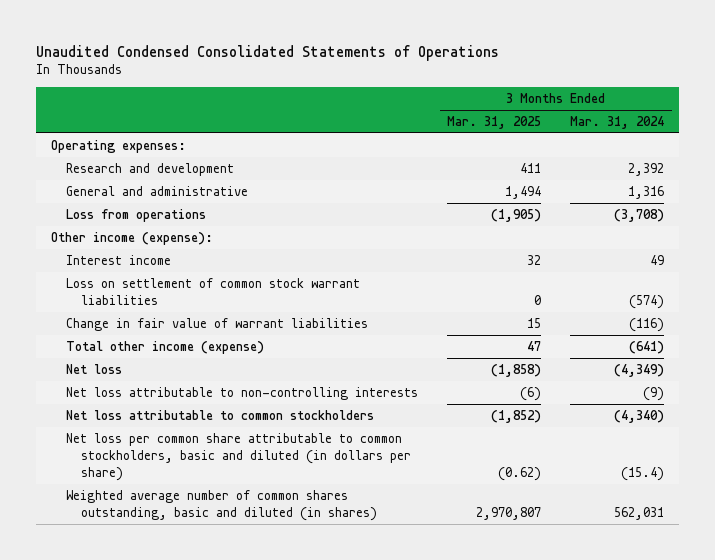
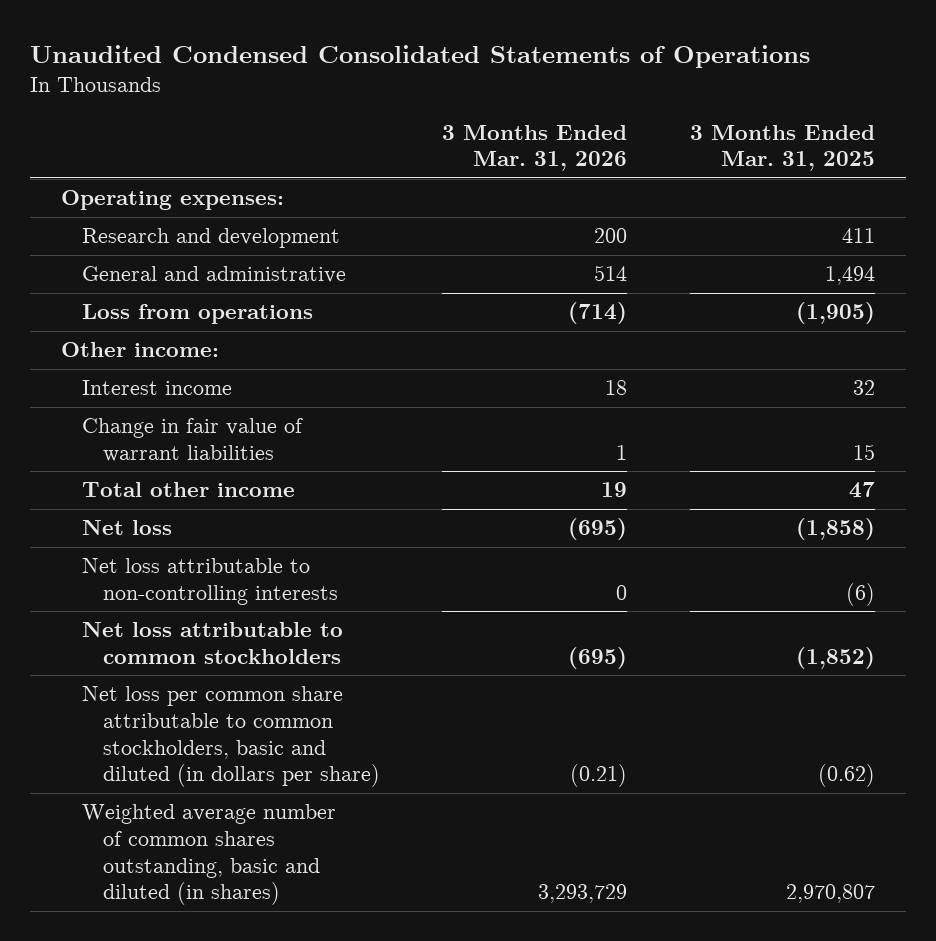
[570,116,665,130] Mar. 31, 2024 -> none
none -> [442,124,628,172] 3 Months Ended Mar. 31, 2026
[50,231,213,245] Other income (expense): -> [61,342,220,358] Other income:
[65,277,360,305] Loss on settlement of common stock warrant liabilities -> none
[65,340,264,354] Total other income (expense) -> [81,482,295,498] Total other income

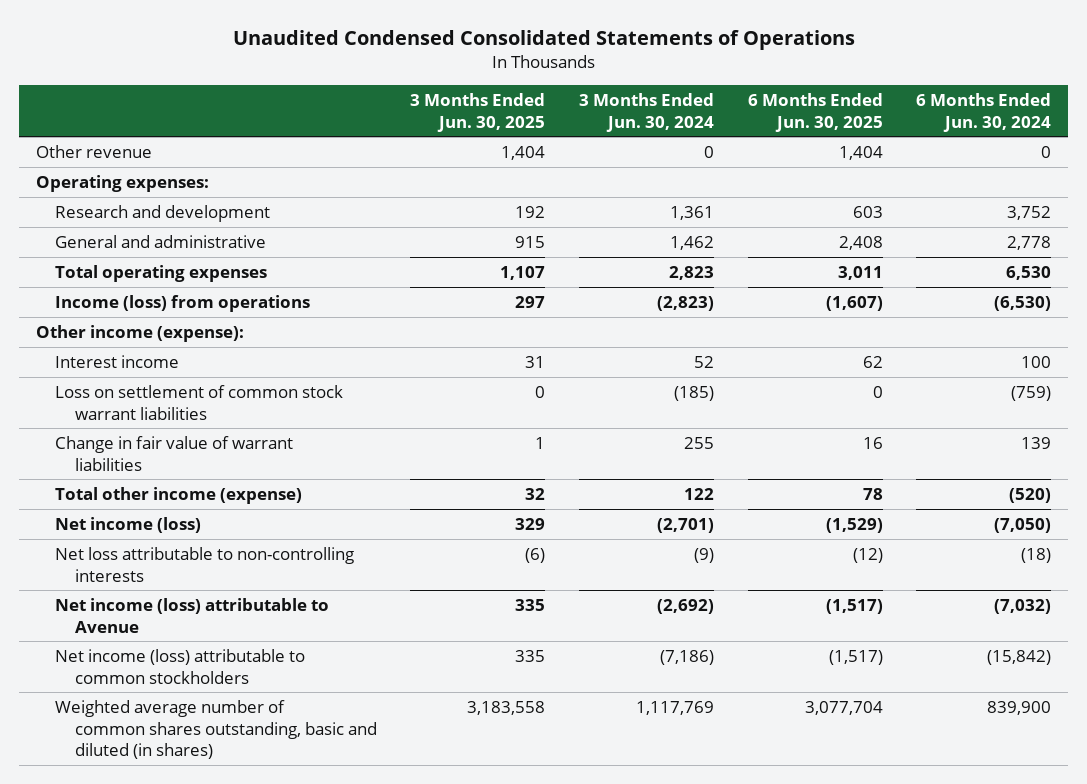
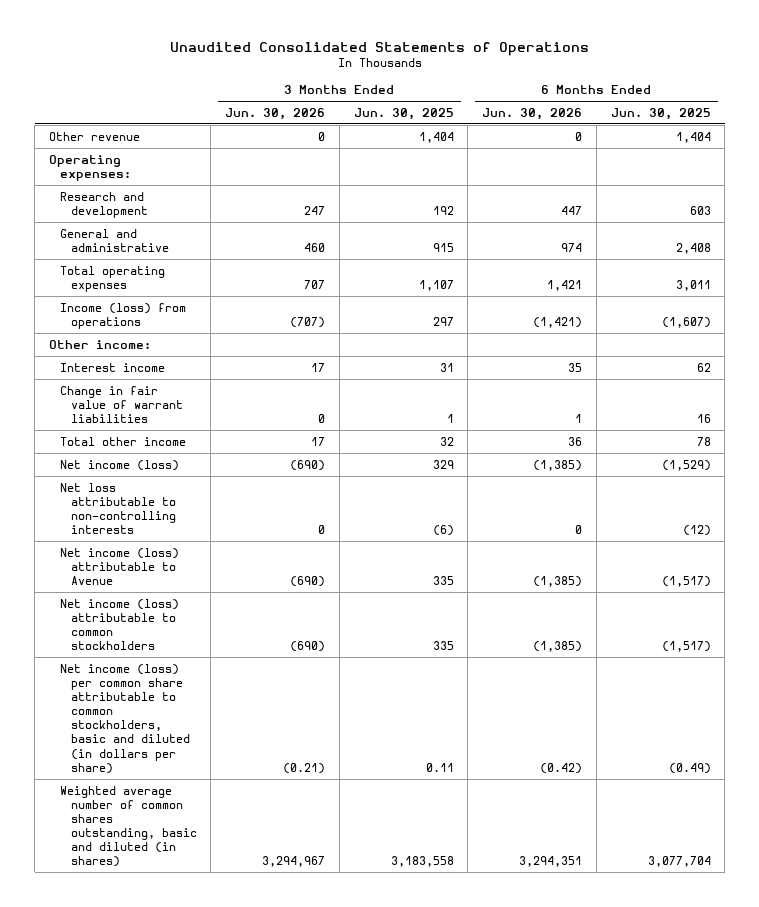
[232,30,855,51] Unaudited Condensed Consolidated Statements of Operations -> [169,42,589,57] Unaudited Consolidated Statements of Operations
[579,92,715,132] 3 Months Ended Jun. 30, 2024 -> none
[916,92,1052,132] 6 Months Ended Jun. 30, 2024 -> none
none -> [225,107,326,120] Jun. 30, 2026
none -> [482,107,583,120] Jun. 30, 2026
[36,324,245,342] Other income (expense): -> [48,339,151,349] Other income:
[55,384,344,420] Loss on settlement of common stock warrant liabilities -> none
[55,486,303,504] Total other income (expense) -> [59,436,186,446] Total other income
none -> [59,663,190,774] Net income (loss) per common share attributable to common stockholders, basic and diluted (in dollars per share)

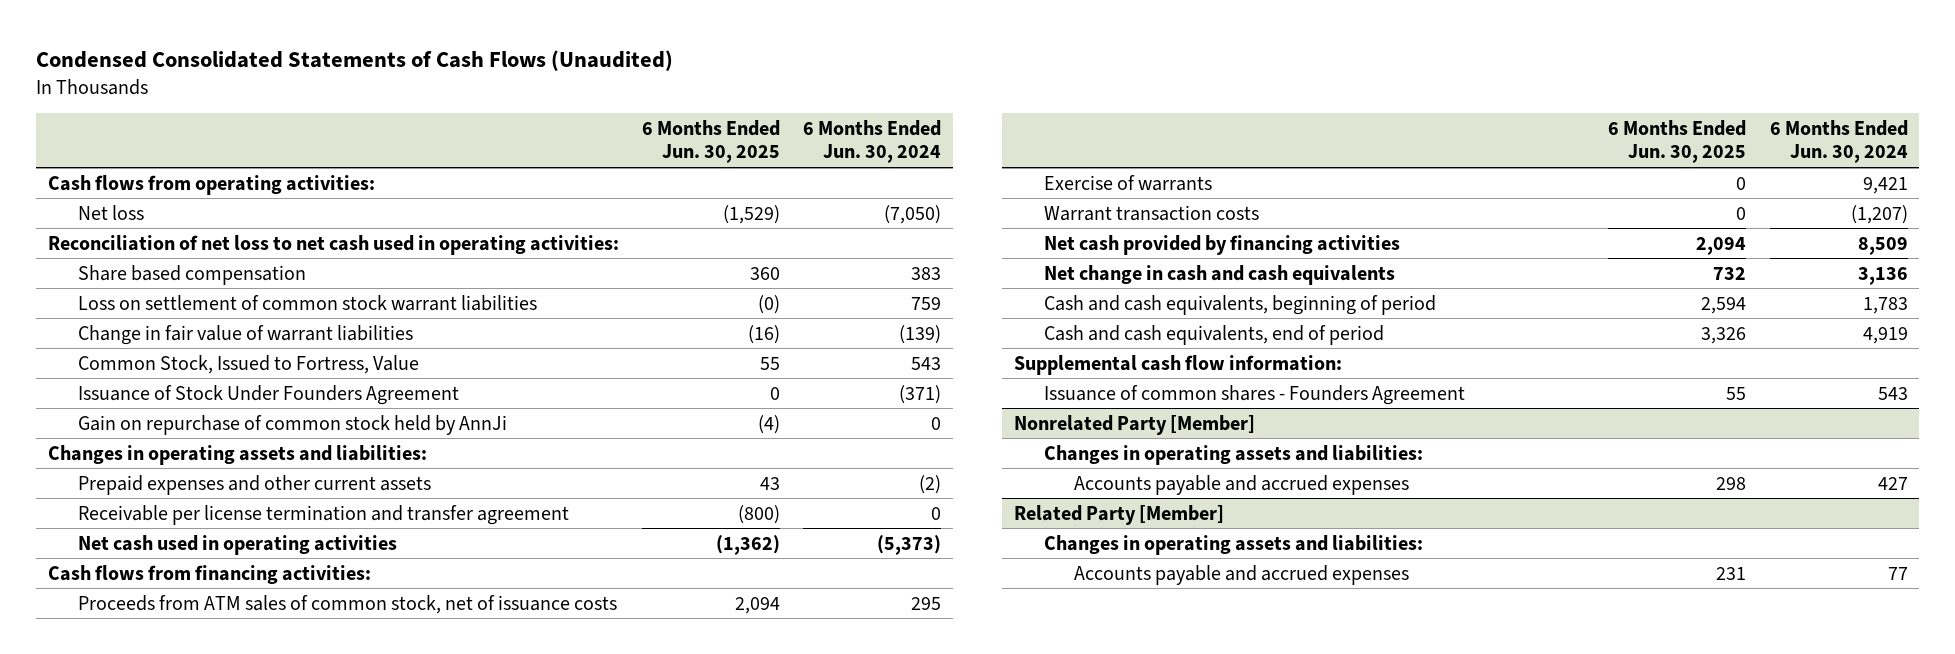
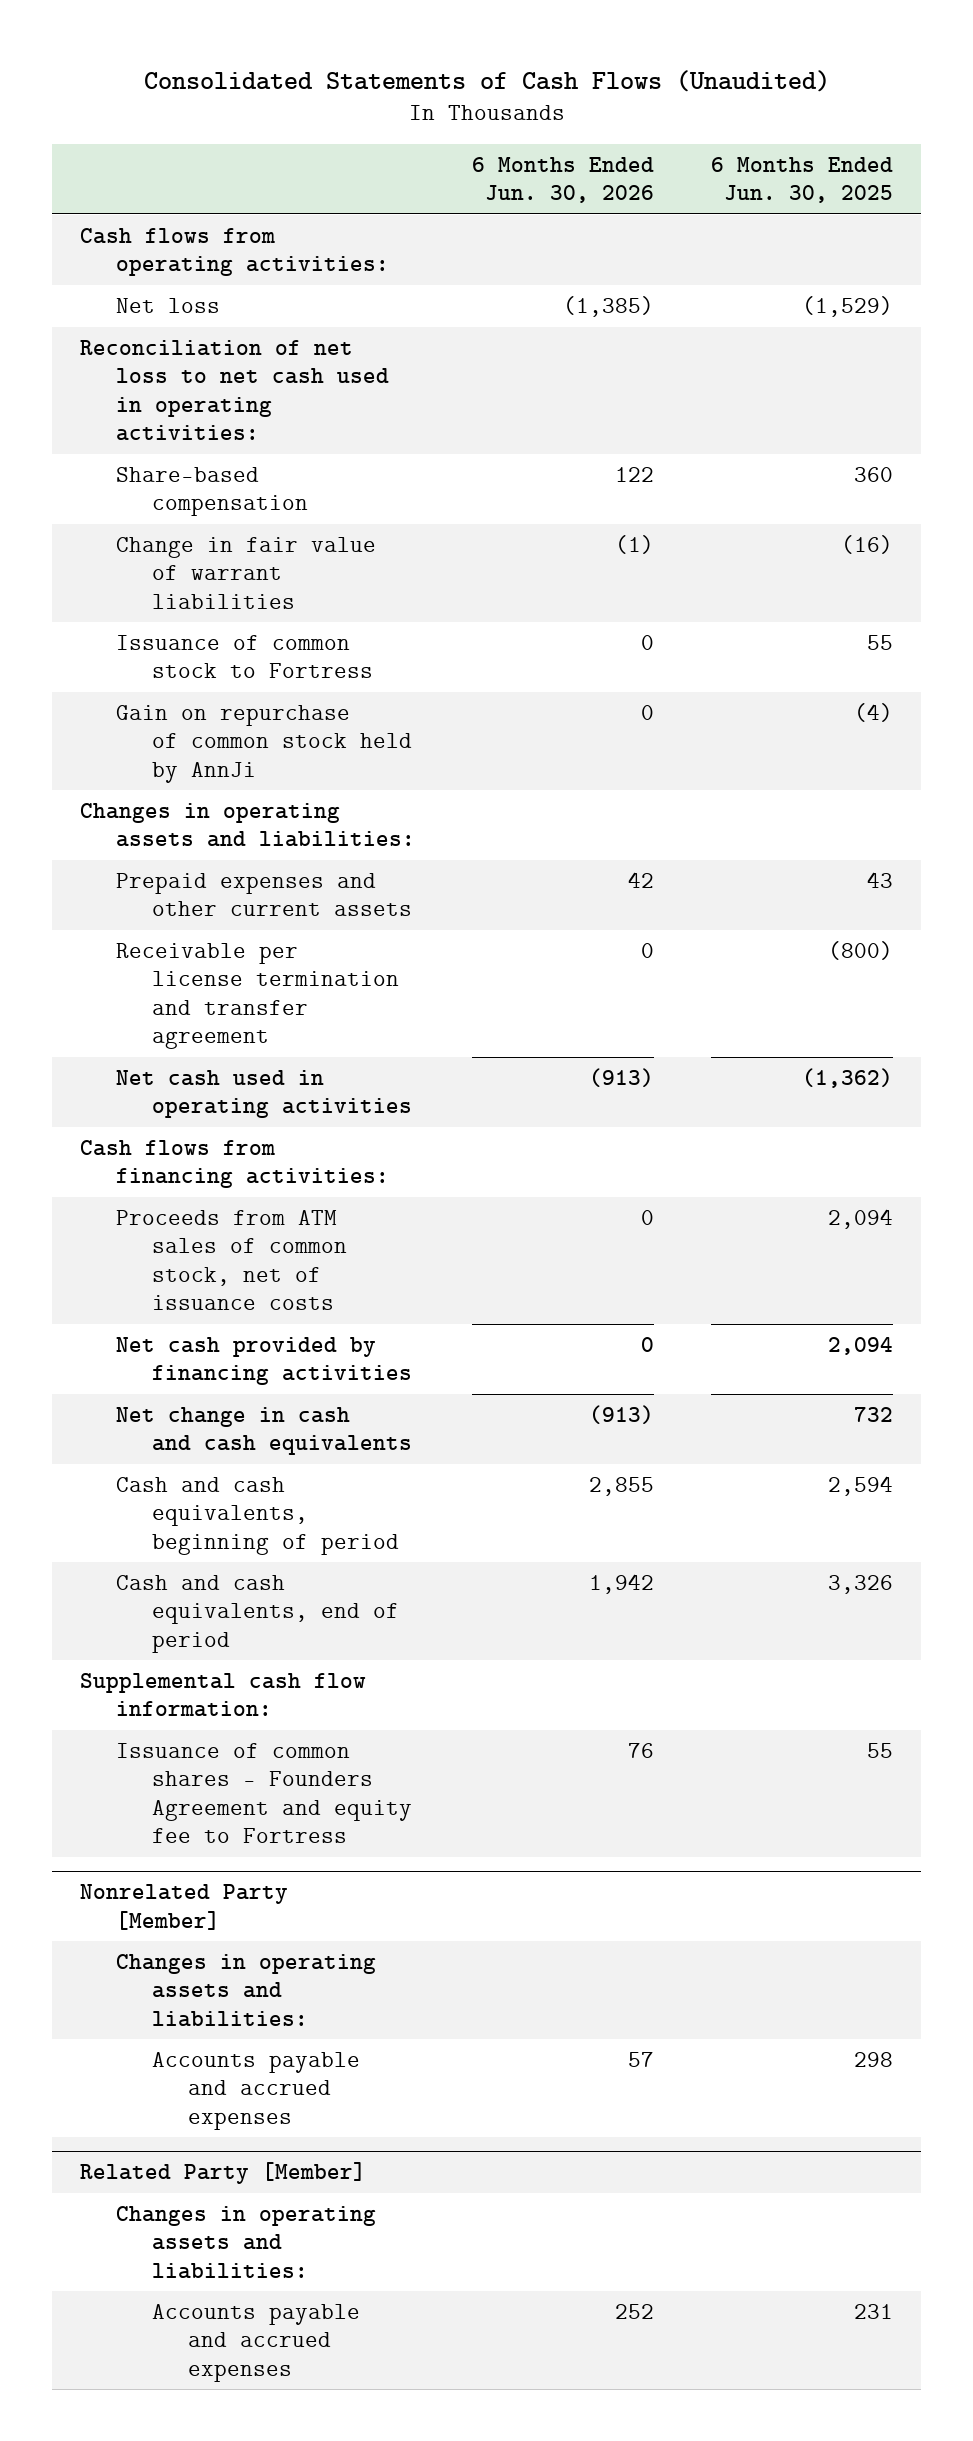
[36,49,674,71] Condensed Consolidated Statements of Cash Flows (Unaudited) -> [143,69,830,92] Consolidated Statements of Cash Flows (Unaudited)
[803,120,942,164] 6 Months Ended Jun. 30, 2024 -> none
none -> [471,156,654,204] 6 Months Ended Jun. 30, 2026
[78,294,538,311] Loss on settlement of common stock warrant liabilities -> none
[78,264,307,285] Share based compensation -> [116,467,308,517] Share-based compensation
[78,384,460,405] Issuance of Stock Under Founders Agreement -> none
[78,354,420,374] Common Stock, Issued to Fortress, Value -> [116,635,373,679] Issuance of common stock to Fortress
[1044,174,1213,191] Exercise of warrants -> none
[1044,204,1260,221] Warrant transaction costs -> none
[1044,384,1466,405] Issuance of common shares - Founders Agreement -> [116,1743,412,1844] Issuance of common shares - Founders Agreement and equity fee to Fortress

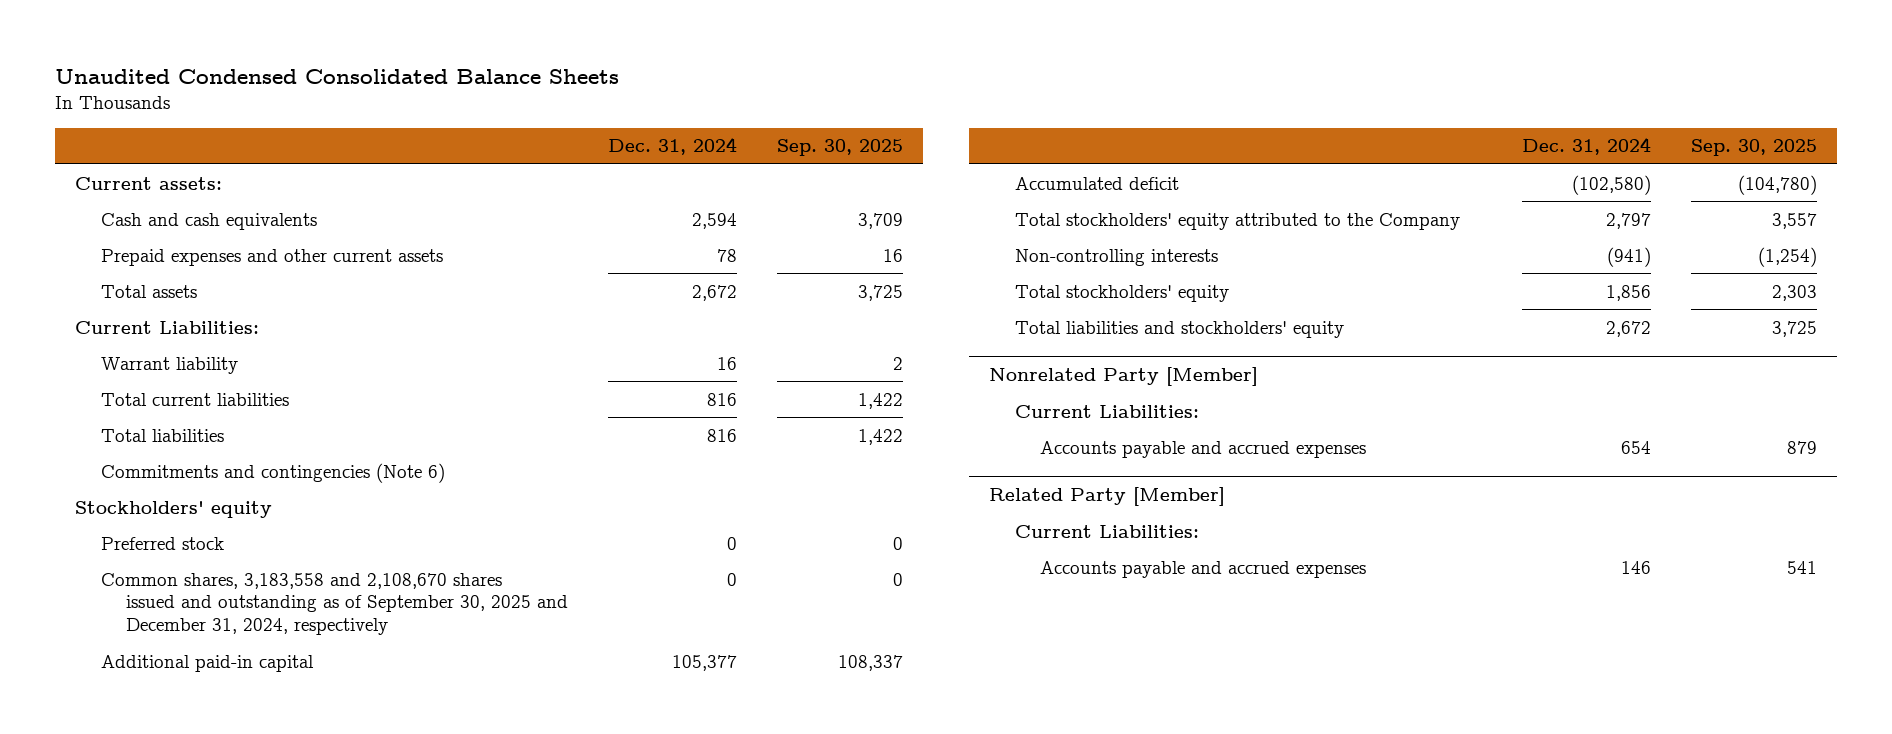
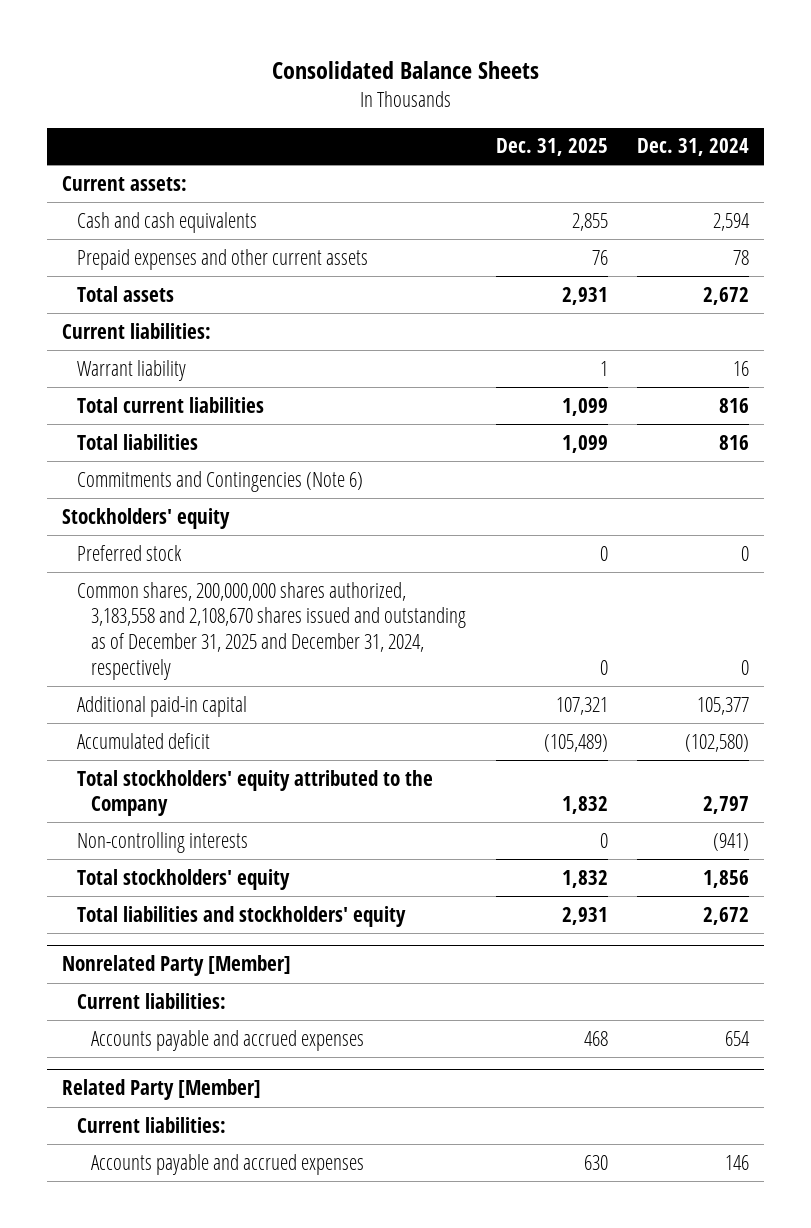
[55,68,620,84] Unaudited Condensed Consolidated Balance Sheets -> [271,61,539,80] Consolidated Balance Sheets
[776,139,903,157] Sep. 30, 2025 -> none
none -> [495,138,608,157] Dec. 31, 2025
[75,320,260,334] Current Liabilities: -> [62,322,212,339] Current liabilities:
[100,462,445,483] Commitments and contingencies (Note 6) -> [76,470,363,492] Commitments and Contingencies (Note 6)
[100,572,569,635] Common shares, 3,183,558 and 2,108,670 shares issued and outstanding as of September 30, 2025 and December 31, 2024, respectively -> [76,581,467,680] Common shares, 200,000,000 shares authorized, 3,183,558 and 2,108,670 shares issued and outstanding as of December 31, 2025 and December 31, 2024, respectively
[1014,404,1199,418] Current Liabilities: -> [76,992,226,1009] Current liabilities:
[1014,524,1199,538] Current Liabilities: -> [76,1116,226,1133] Current liabilities:

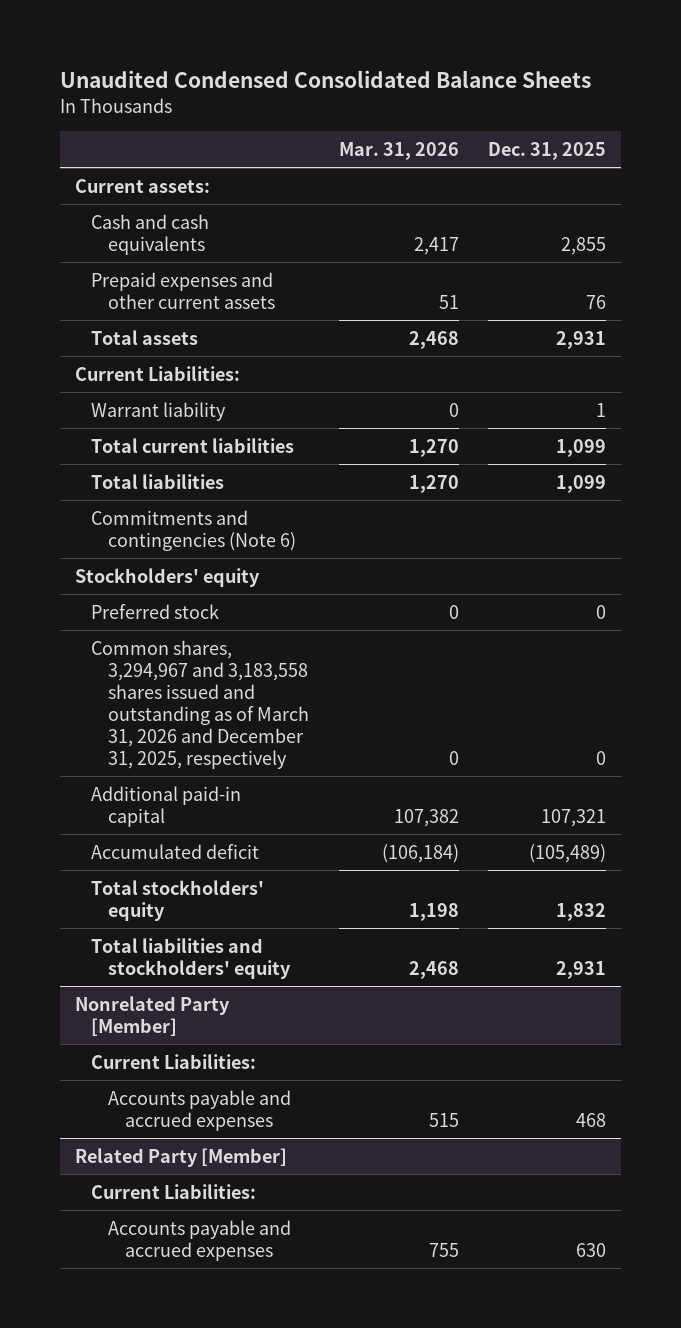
[271,61,539,80] Consolidated Balance Sheets -> [59,70,591,89] Unaudited Condensed Consolidated Balance Sheets
[637,138,750,157] Dec. 31, 2024 -> none
none -> [338,141,459,160] Mar. 31, 2026
[62,322,212,339] Current liabilities: -> [74,365,240,381] Current Liabilities:
[76,470,363,492] Commitments and Contingencies (Note 6) -> [91,509,297,551] Commitments and contingencies (Note 6)
[76,581,467,680] Common shares, 200,000,000 shares authorized, 3,183,558 and 2,108,670 shares issued and outstanding as of December 31, 2025 and December 31, 2024, respectively -> [91,639,310,770] Common shares, 3,294,967 and 3,183,558 shares issued and outstanding as of March 31, 2026 and December 31, 2025, respectively
[76,769,433,817] Total stockholders' equity attributed to the Company -> none
[76,831,248,853] Non-controlling interests -> none
[76,992,226,1009] Current liabilities: -> [91,1053,257,1069] Current Liabilities:
[76,1116,226,1133] Current liabilities: -> [91,1183,257,1199] Current Liabilities:

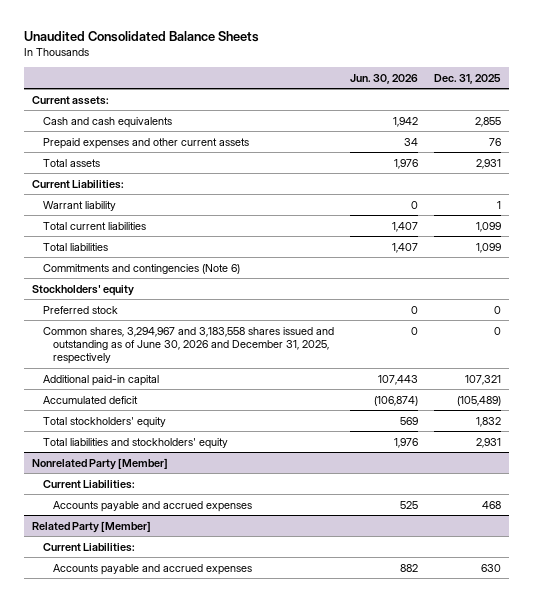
[59,70,591,89] Unaudited Condensed Consolidated Balance Sheets -> [23,31,259,43] Unaudited Consolidated Balance Sheets
[338,141,459,160] Mar. 31, 2026 -> none
none -> [349,73,418,84] Jun. 30, 2026
[91,639,310,770] Common shares, 3,294,967 and 3,183,558 shares issued and outstanding as of March 31, 2026 and December 31, 2025, respectively -> [42,326,334,365] Common shares, 3,294,967 and 3,183,558 shares issued and outstanding as of June 30, 2026 and December 31, 2025, respectively

